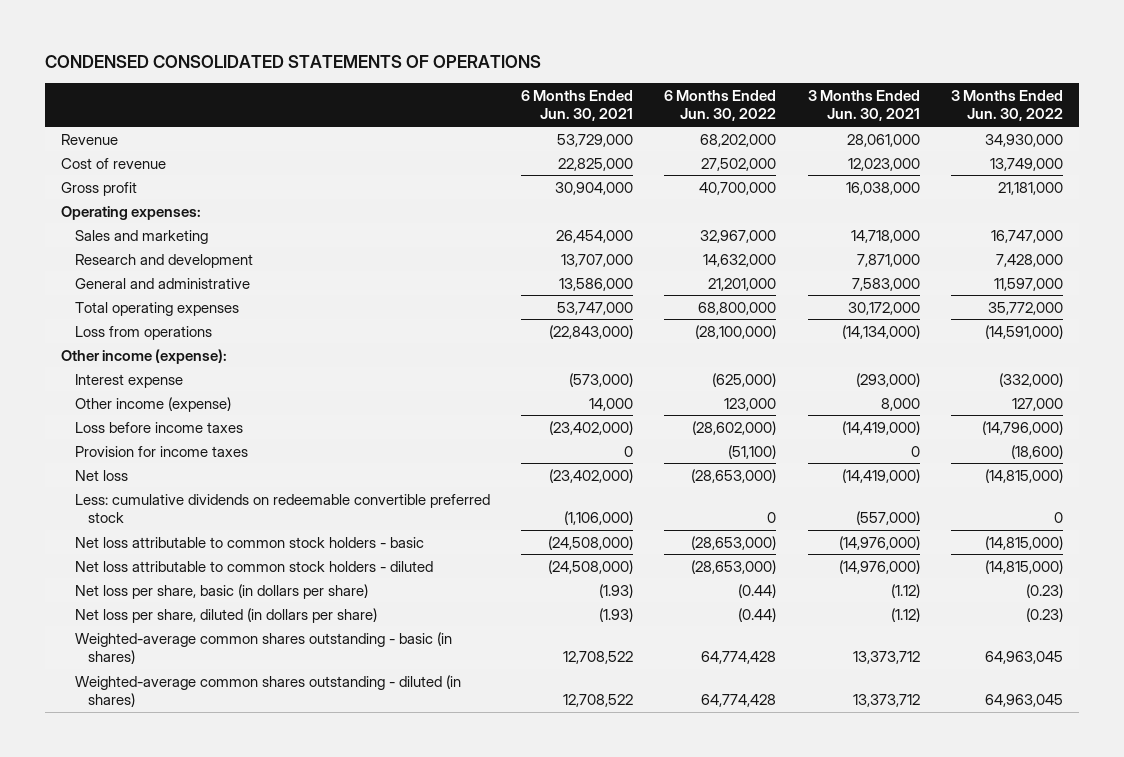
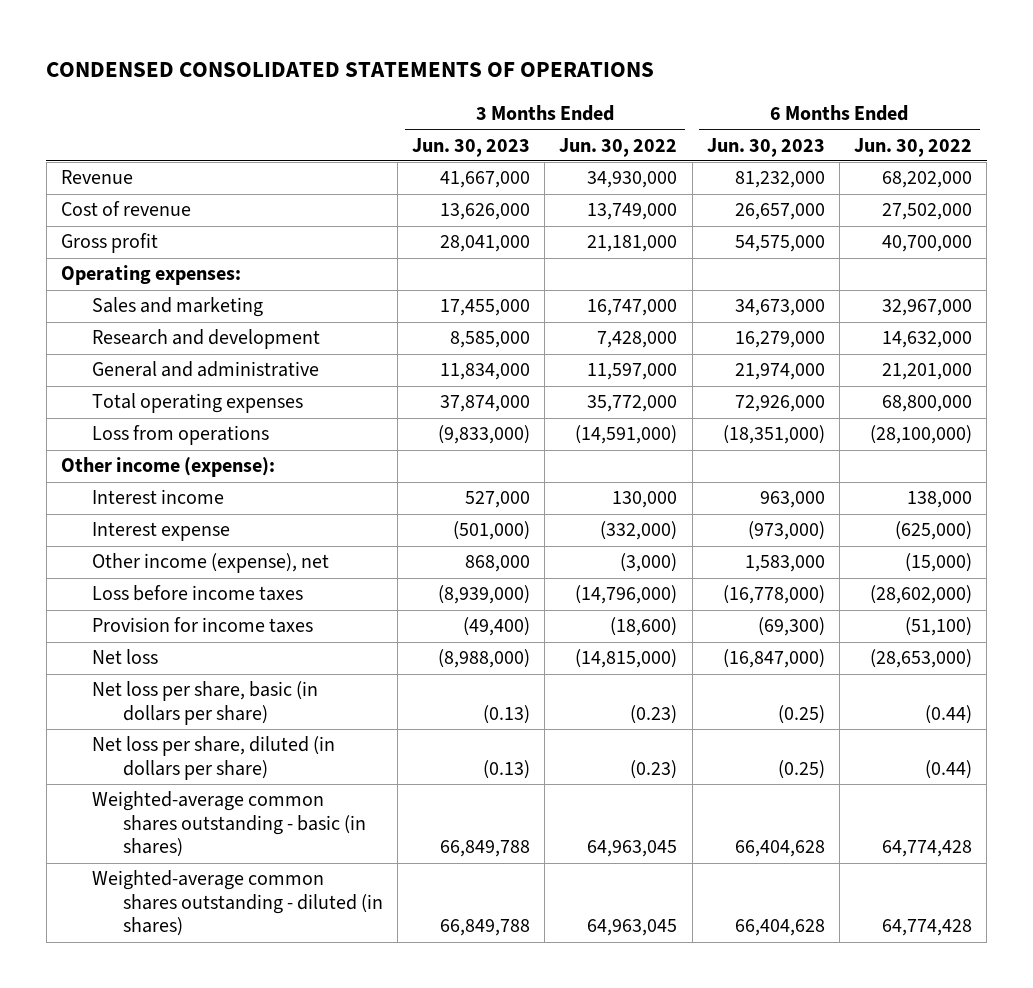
[520,89,633,122] 6 Months Ended Jun. 30, 2021 -> none
[807,89,920,122] 3 Months Ended Jun. 30, 2021 -> none
none -> [412,137,531,157] Jun. 30, 2023
none -> [706,137,825,157] Jun. 30, 2023
none -> [91,489,224,505] Interest income
[74,396,231,412] Other income (expense) -> [91,553,329,574] Other income (expense), net
[724,397,777,411] 123,000 -> [905,553,973,573] (15,000)
[1011,397,1063,411] 127,000 -> [620,553,678,573] (3,000)
[74,493,490,524] Less: cumulative dividends on redeemable convertible preferred stock -> none
[74,536,424,548] Net loss attributable to common stock holders - basic -> none
[74,560,433,572] Net loss attributable to common stock holders - diluted -> none

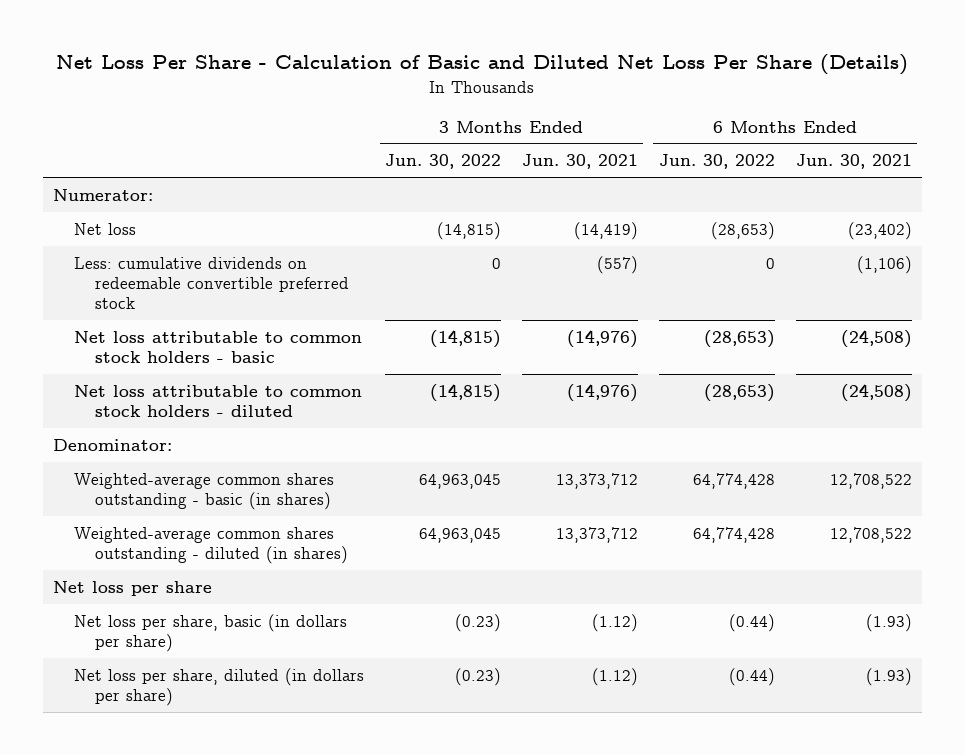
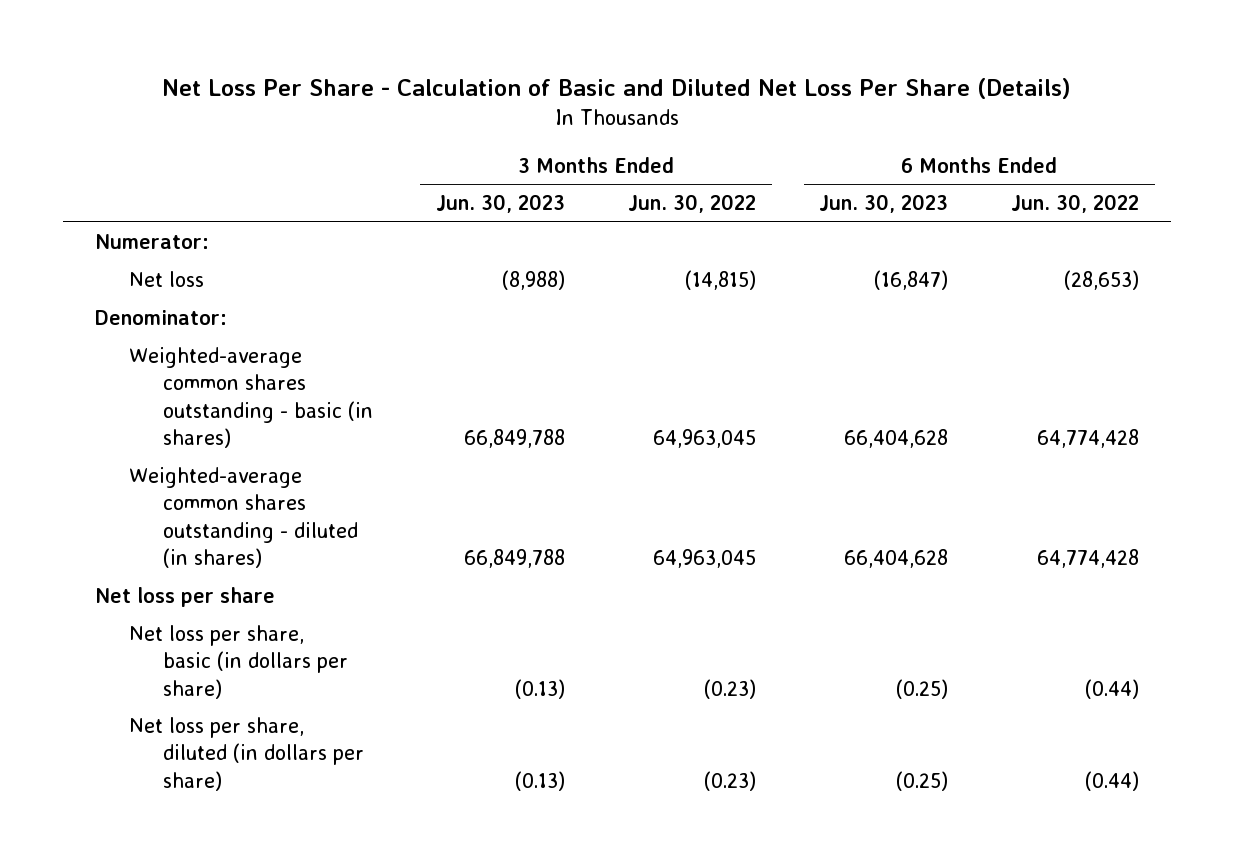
[521,154,638,170] Jun. 30, 2021 -> none
[795,154,912,170] Jun. 30, 2021 -> none
none -> [436,194,566,214] Jun. 30, 2023
none -> [819,194,949,214] Jun. 30, 2023
[73,256,349,309] Less: cumulative dividends on redeemable convertible preferred stock -> none
[73,330,362,363] Net loss attributable to common stock holders - basic -> none
[73,384,362,417] Net loss attributable to common stock holders - diluted -> none

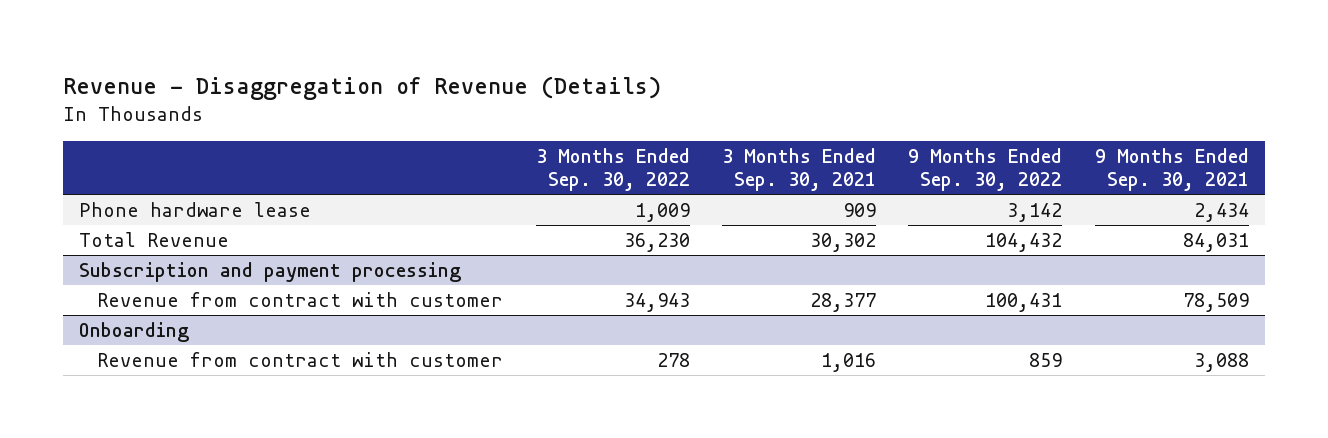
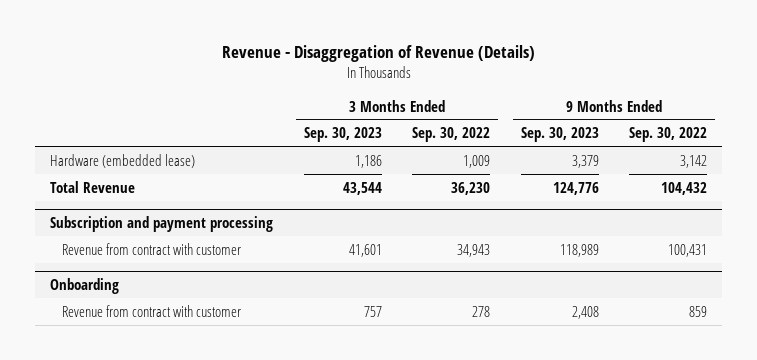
[721,147,876,192] 3 Months Ended Sep. 30, 2021 -> none
[1094,147,1249,192] 9 Months Ended Sep. 30, 2021 -> none
none -> [303,127,382,143] Sep. 30, 2023
none -> [520,127,599,143] Sep. 30, 2023
[79,201,312,217] Phone hardware lease -> [50,153,196,168] Hardware (embedded lease)

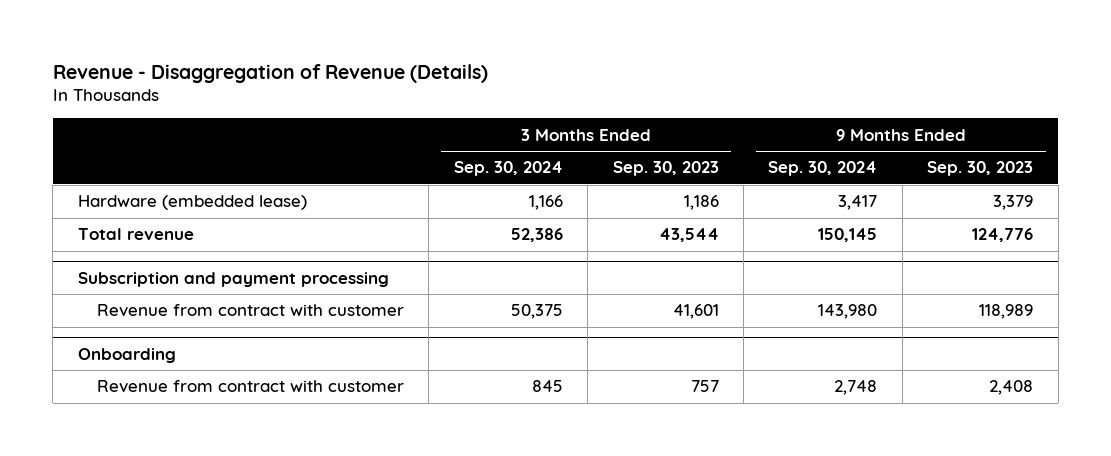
[412,127,491,143] Sep. 30, 2022 -> none
[629,127,708,143] Sep. 30, 2022 -> none
none -> [453,161,563,177] Sep. 30, 2024
none -> [768,161,878,177] Sep. 30, 2024
[50,180,136,193] Total Revenue -> [77,228,194,241] Total revenue

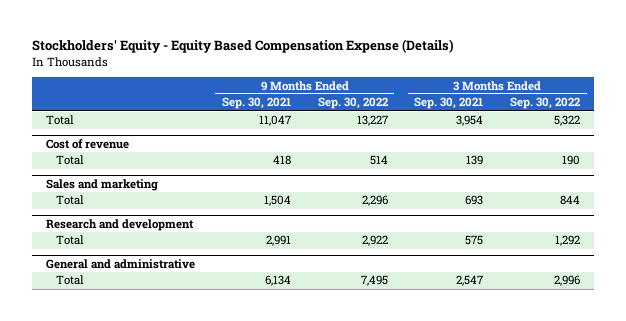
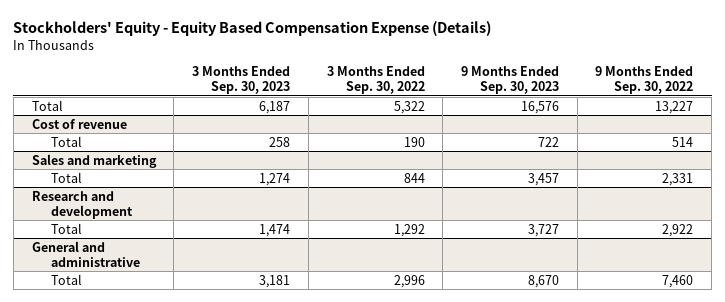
[221,97,291,110] Sep. 30, 2021 -> none
[414,97,484,110] Sep. 30, 2021 -> none
none -> [192,66,291,95] 3 Months Ended Sep. 30, 2023
none -> [461,66,560,95] 9 Months Ended Sep. 30, 2023
[361,195,388,207] 2,296 -> [662,172,694,186] 2,331
[360,275,388,287] 7,495 -> [662,274,694,288] 7,460

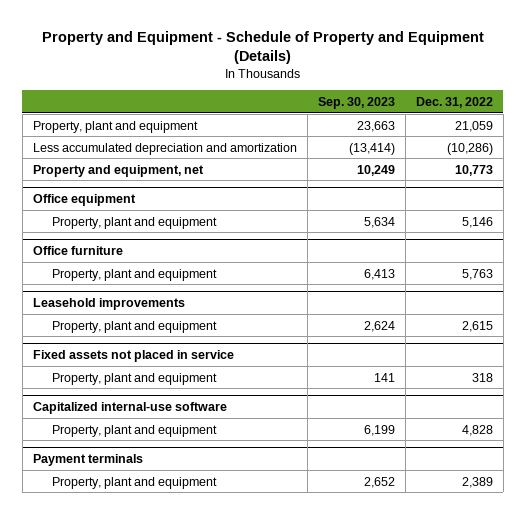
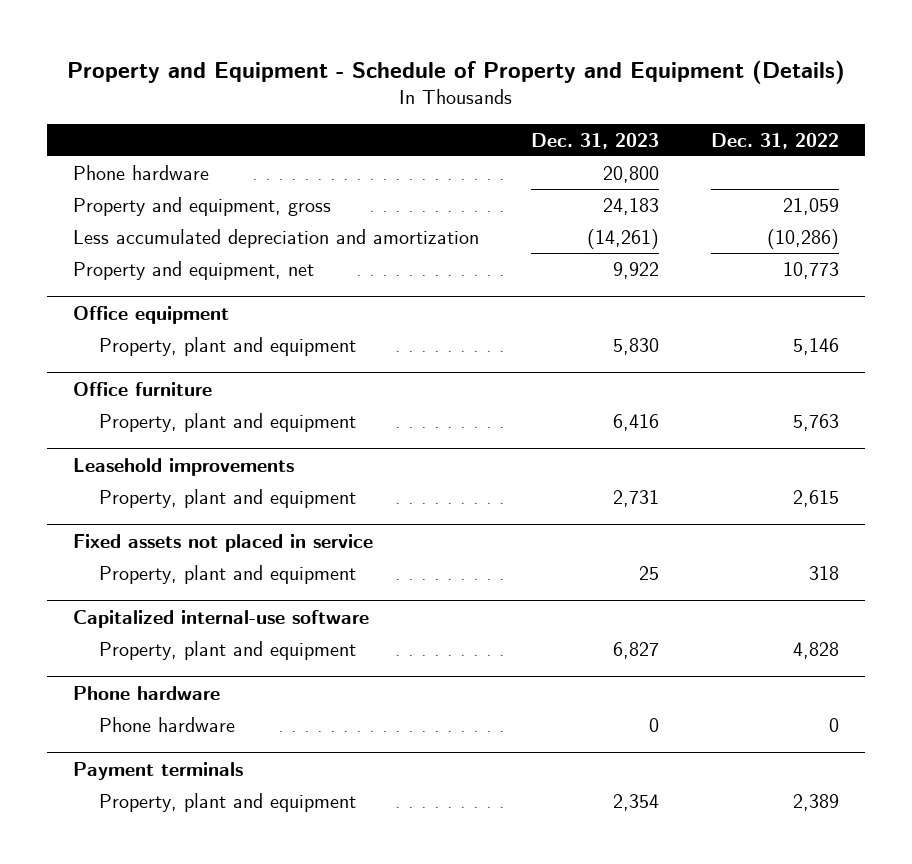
[317,96,395,109] Sep. 30, 2023 -> none
none -> [530,132,659,149] Dec. 31, 2023
none -> [72,164,209,180] Phone hardware
[32,120,198,133] Property, plant and equipment -> [72,196,331,216] Property and equipment, gross
none -> [72,685,220,700] Phone hardware
none -> [99,716,236,732] Phone hardware

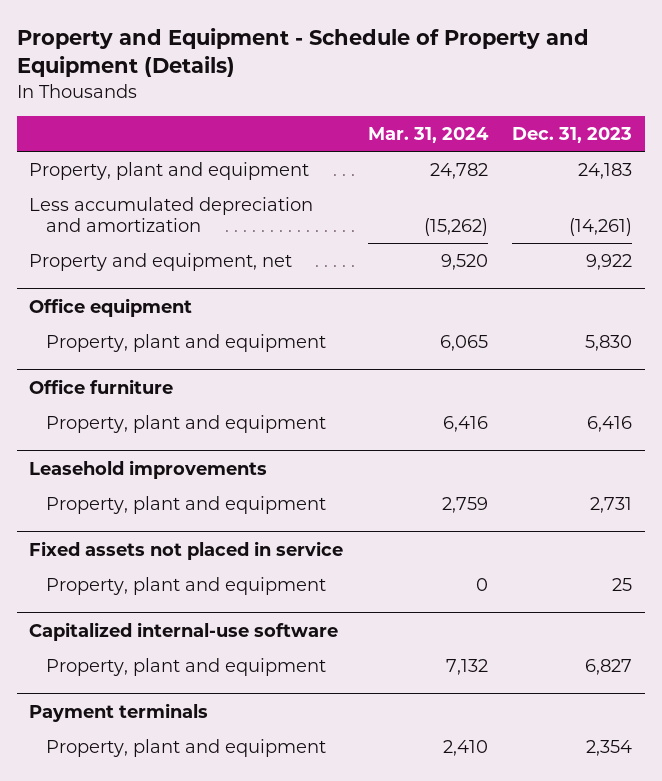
[710,132,839,149] Dec. 31, 2022 -> none
none -> [367,126,489,143] Mar. 31, 2024
[72,164,209,180] Phone hardware -> none
[72,196,331,216] Property and equipment, gross -> [29,161,310,180] Property, plant and equipment
[72,685,220,700] Phone hardware -> none
[99,716,236,732] Phone hardware -> none

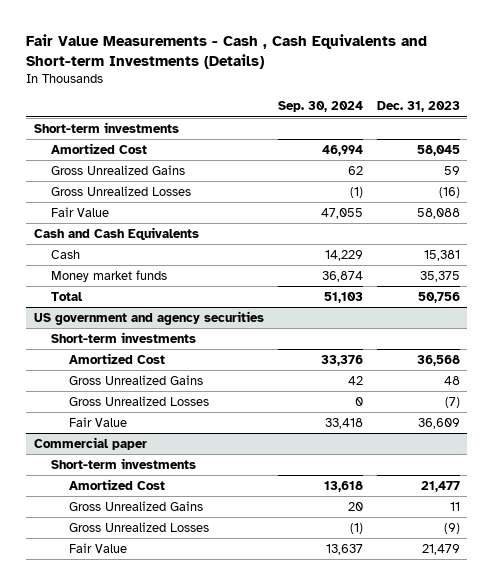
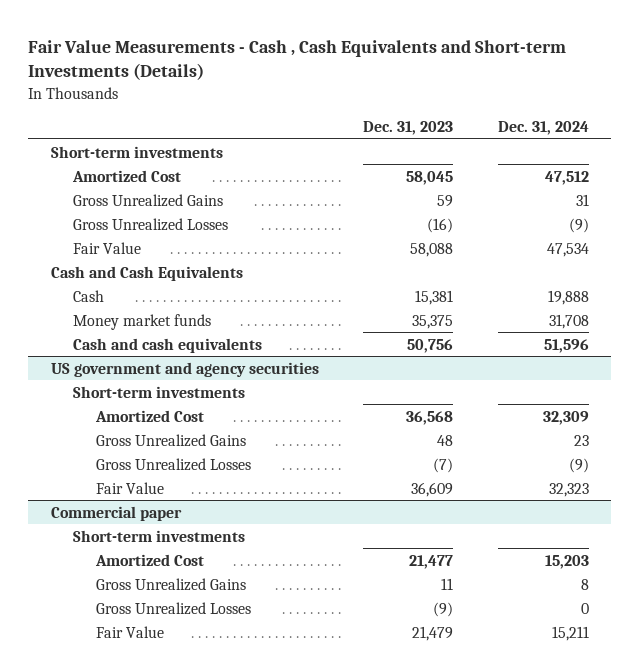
[277,101,363,113] Sep. 30, 2024 -> none
none -> [498,120,590,135] Dec. 31, 2024
[51,291,84,301] Total -> [73,337,263,353] Cash and cash equivalents

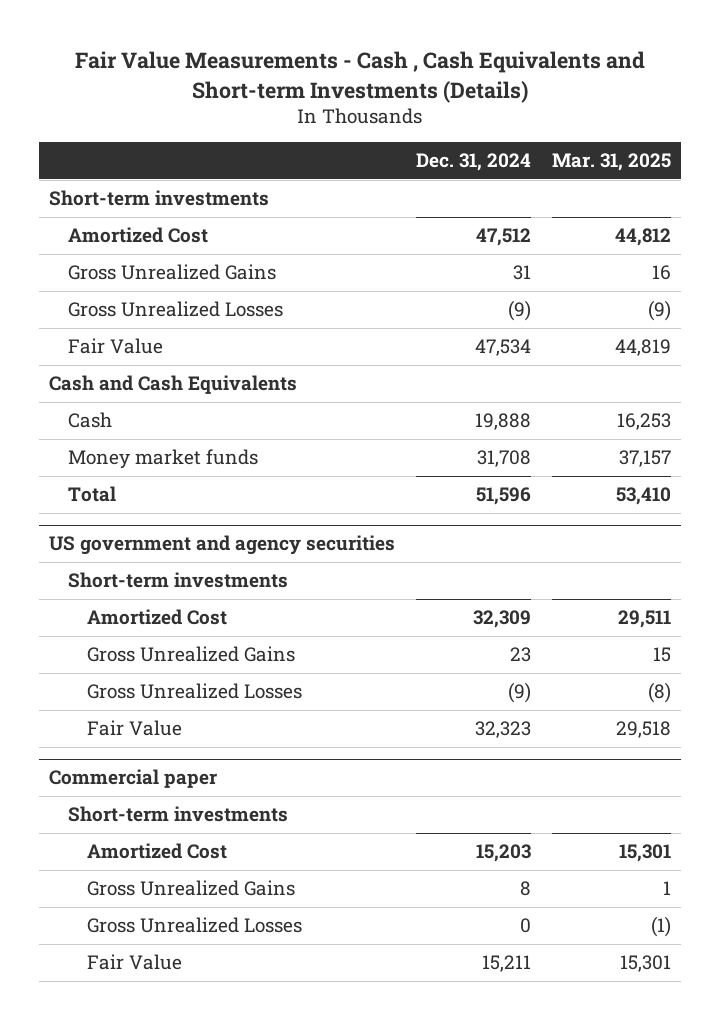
[363,120,454,135] Dec. 31, 2023 -> none
none -> [551,153,671,172] Mar. 31, 2025
[73,337,263,353] Cash and cash equivalents -> [68,486,117,503] Total

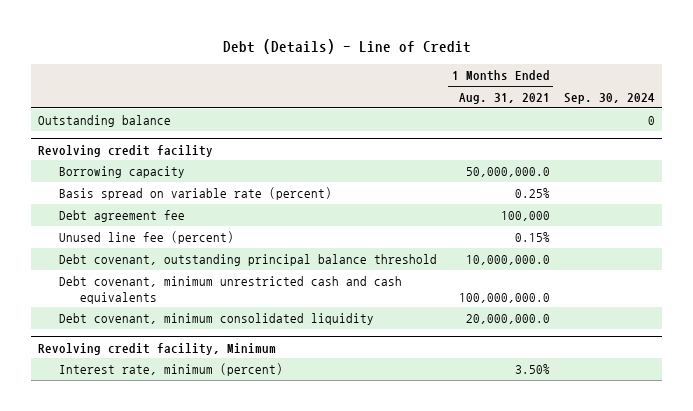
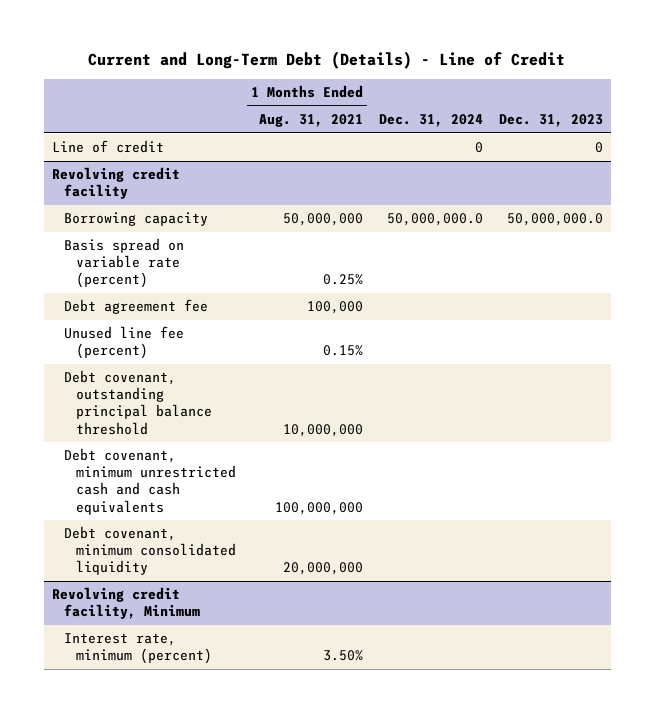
[222,39,471,55] Debt (Details) - Line of Credit -> [88,51,566,70] Current and Long-Term Debt (Details) - Line of Credit
[563,93,655,105] Sep. 30, 2024 -> none
none -> [379,114,484,128] Dec. 31, 2024
none -> [498,114,603,128] Dec. 31, 2023
[38,115,172,128] Outstanding balance -> [51,140,164,154] Line of credit
[465,167,550,178] 50,000,000.0 -> [283,213,364,227] 50,000,000
[465,255,550,266] 10,000,000.0 -> [283,423,364,437] 10,000,000
[458,292,550,303] 100,000,000.0 -> [275,501,364,515] 100,000,000
[465,314,550,325] 20,000,000.0 -> [283,562,364,576] 20,000,000

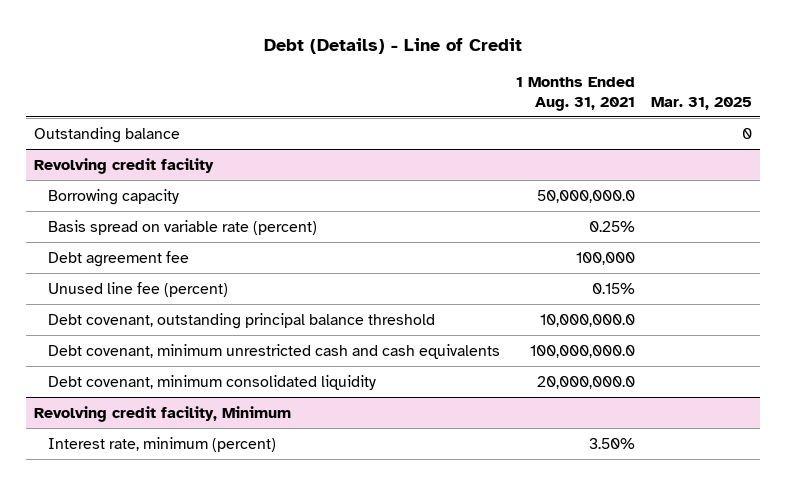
[88,51,566,70] Current and Long-Term Debt (Details) - Line of Credit -> [263,37,522,54] Debt (Details) - Line of Credit
[379,114,484,128] Dec. 31, 2024 -> none
[498,114,603,128] Dec. 31, 2023 -> none
none -> [650,96,752,110] Mar. 31, 2025
[51,140,164,154] Line of credit -> [33,126,180,143] Outstanding balance
[283,213,364,227] 50,000,000 -> [536,189,635,203] 50,000,000.0
[283,423,364,437] 10,000,000 -> [539,313,635,327] 10,000,000.0
[275,501,364,515] 100,000,000 -> [529,344,635,358] 100,000,000.0
[283,562,364,576] 20,000,000 -> [536,375,635,389] 20,000,000.0

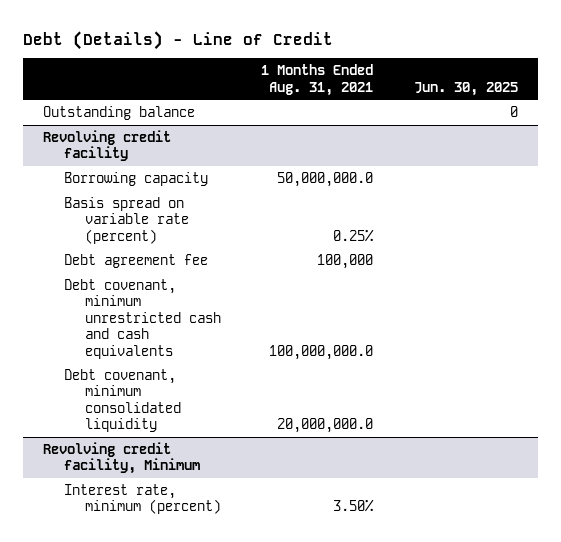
[650,96,752,110] Mar. 31, 2025 -> none
none -> [413,81,518,96] Jun. 30, 2025
[47,281,228,297] Unused line fee (percent) -> none
[47,312,435,329] Debt covenant, outstanding principal balance threshold -> none

